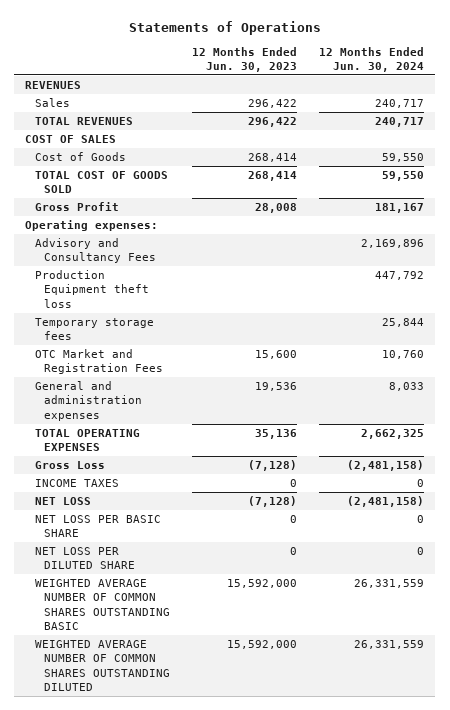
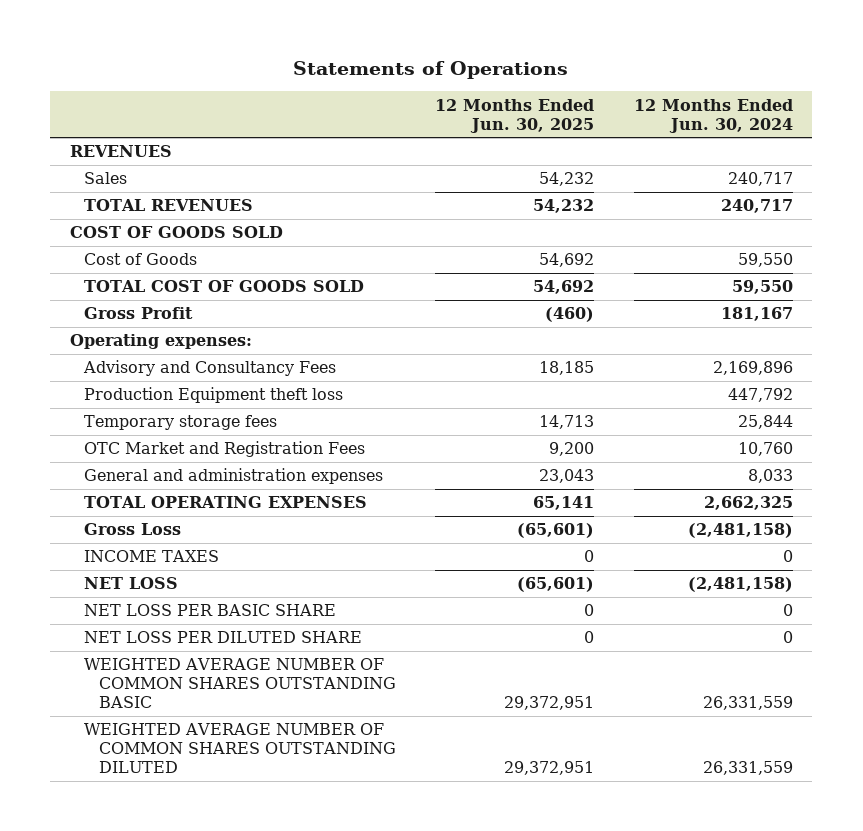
[192,46,298,73] 12 Months Ended Jun. 30, 2023 -> none
none -> [435,98,595,133] 12 Months Ended Jun. 30, 2025
[25,135,117,144] COST OF SALES -> [70,226,284,239] COST OF GOODS SOLD

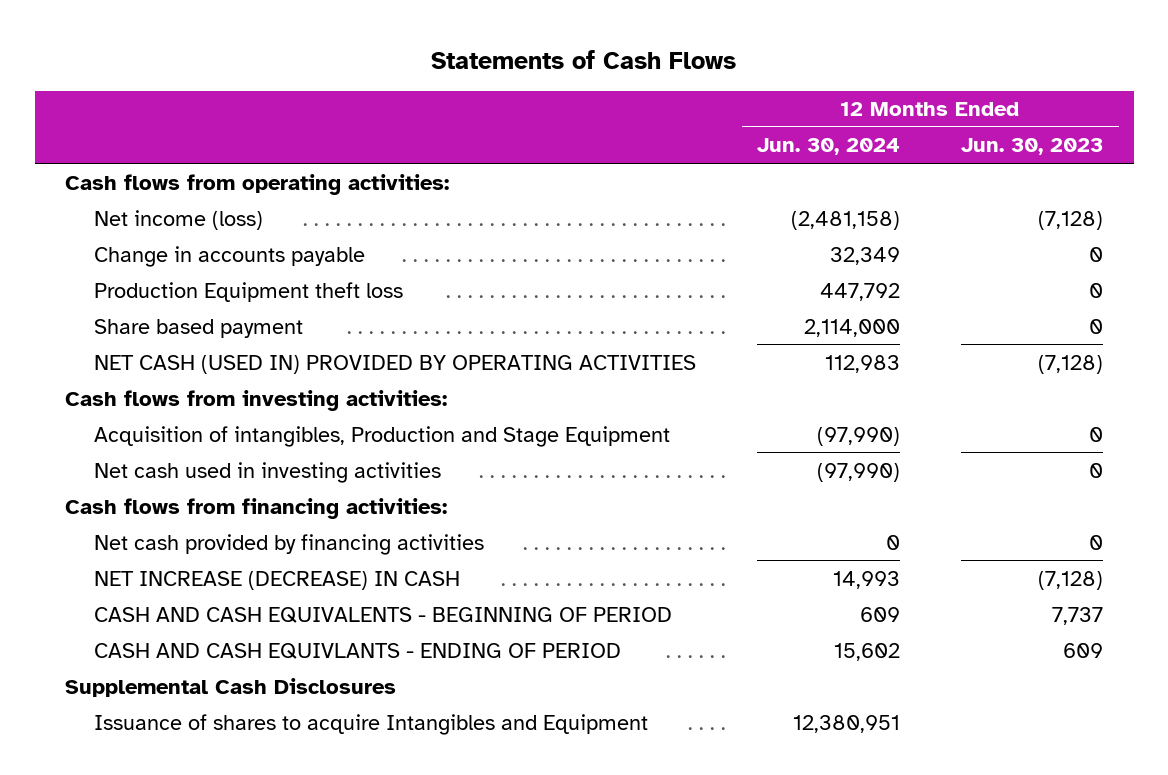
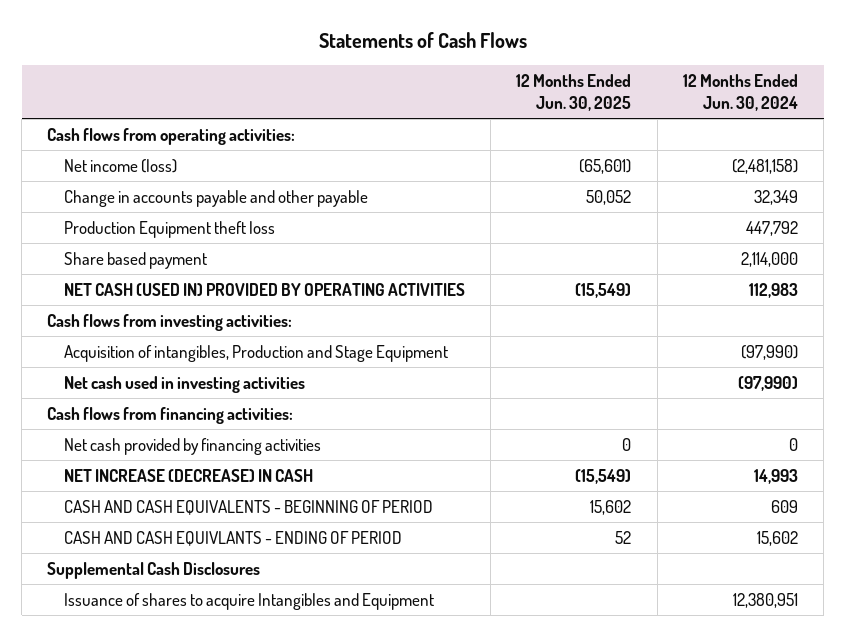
[961,138,1104,156] Jun. 30, 2023 -> none
none -> [516,74,632,111] 12 Months Ended Jun. 30, 2025
[93,245,365,267] Change in accounts payable -> [63,189,368,207] Change in accounts payable and other payable

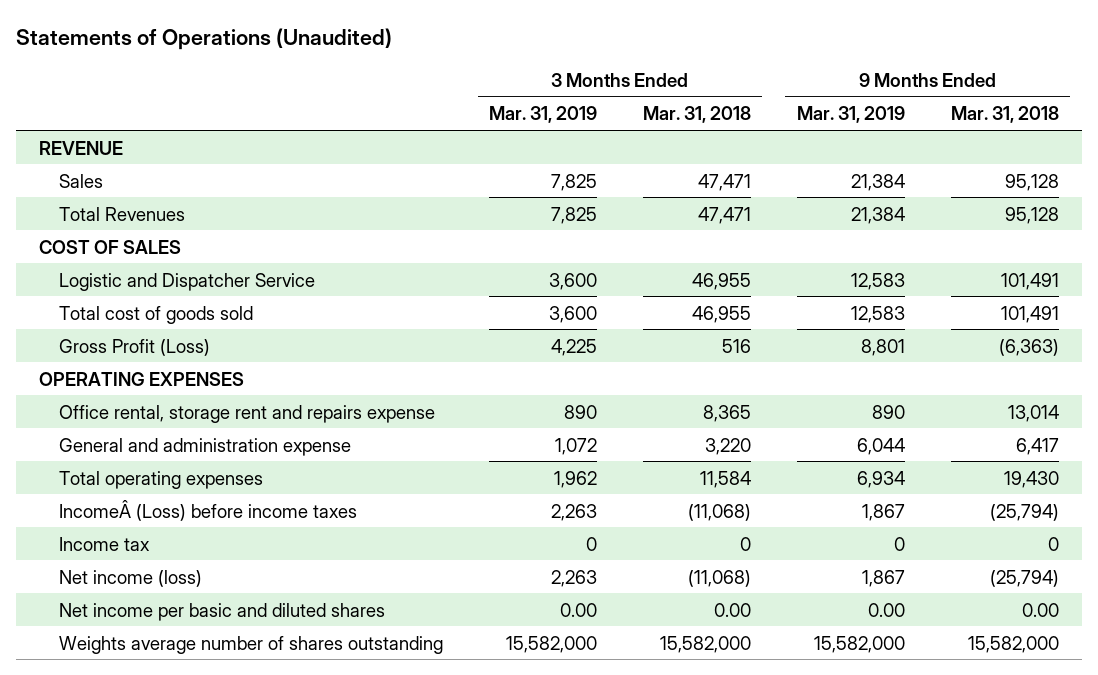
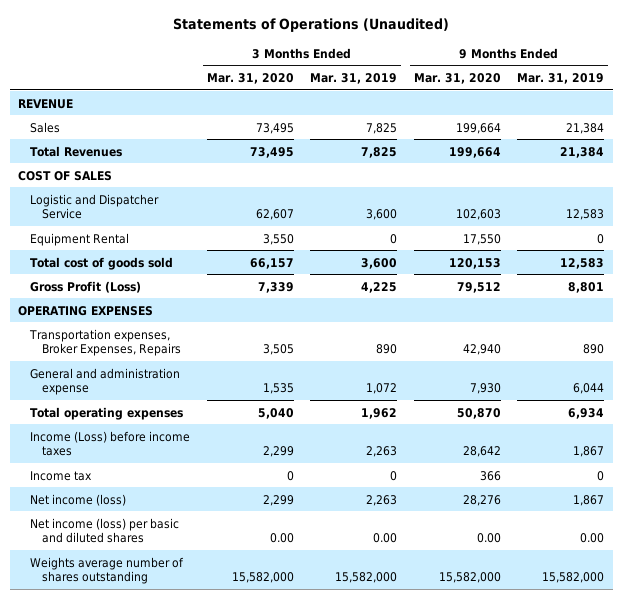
[643,106,752,124] Mar. 31, 2018 -> none
[950,106,1059,124] Mar. 31, 2018 -> none
none -> [206,73,294,85] Mar. 31, 2020
none -> [413,73,501,85] Mar. 31, 2020
none -> [30,232,130,246] Equipment Rental
[59,404,436,423] Office rental, storage rent and repairs expense -> [29,328,181,357] Transportation expenses, Broker Expenses, Repairs
[59,499,358,521] IncomeÂ (Loss) before income taxes -> [30,430,191,457] Income (Loss) before income taxes
[59,602,386,621] Net income per basic and diluted shares -> [30,517,180,544] Net income (loss) per basic and diluted shares

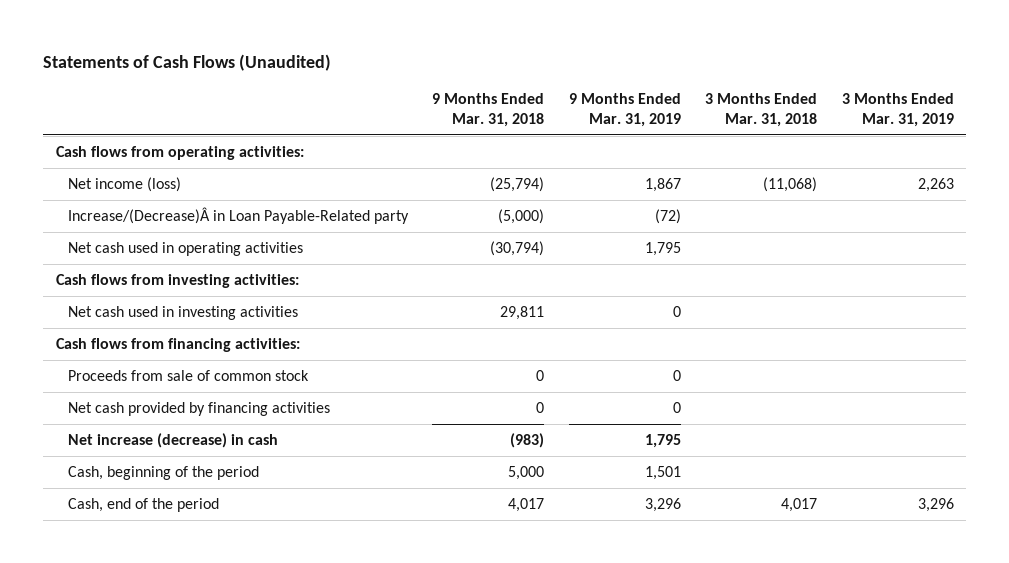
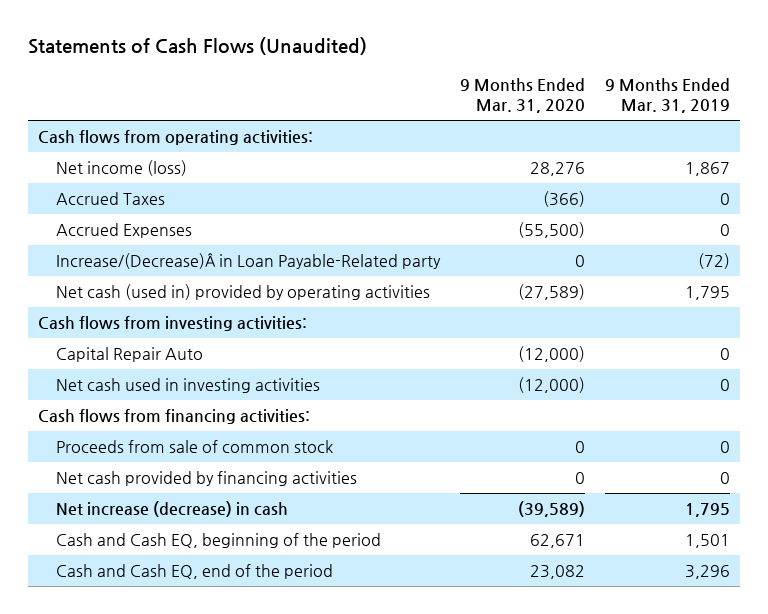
[432,93,545,127] 9 Months Ended Mar. 31, 2018 -> none
[705,93,818,127] 3 Months Ended Mar. 31, 2018 -> none
[841,93,954,127] 3 Months Ended Mar. 31, 2019 -> none
none -> [460,77,586,114] 9 Months Ended Mar. 31, 2020
none -> [56,192,166,206] Accrued Taxes
none -> [56,223,193,239] Accrued Expenses
[67,241,303,256] Net cash used in operating activities -> [56,284,431,301] Net cash (used in) provided by operating activities
none -> [56,347,204,363] Capital Repair Auto
[67,465,259,480] Cash, beginning of the period -> [56,533,382,549] Cash and Cash EQ, beginning of the period
[67,497,219,512] Cash, end of the period -> [56,564,334,580] Cash and Cash EQ, end of the period

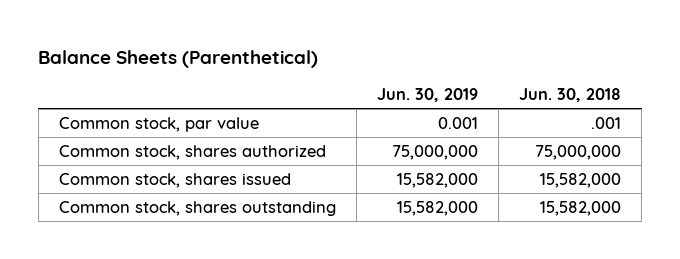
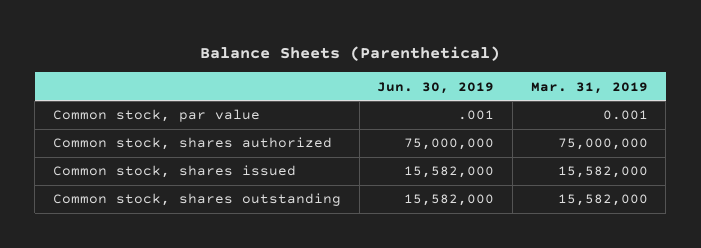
[519,87,622,102] Jun. 30, 2018 -> none
none -> [530,81,648,94] Mar. 31, 2019
[438,116,479,129] 0.001 -> [458,110,495,121] .001

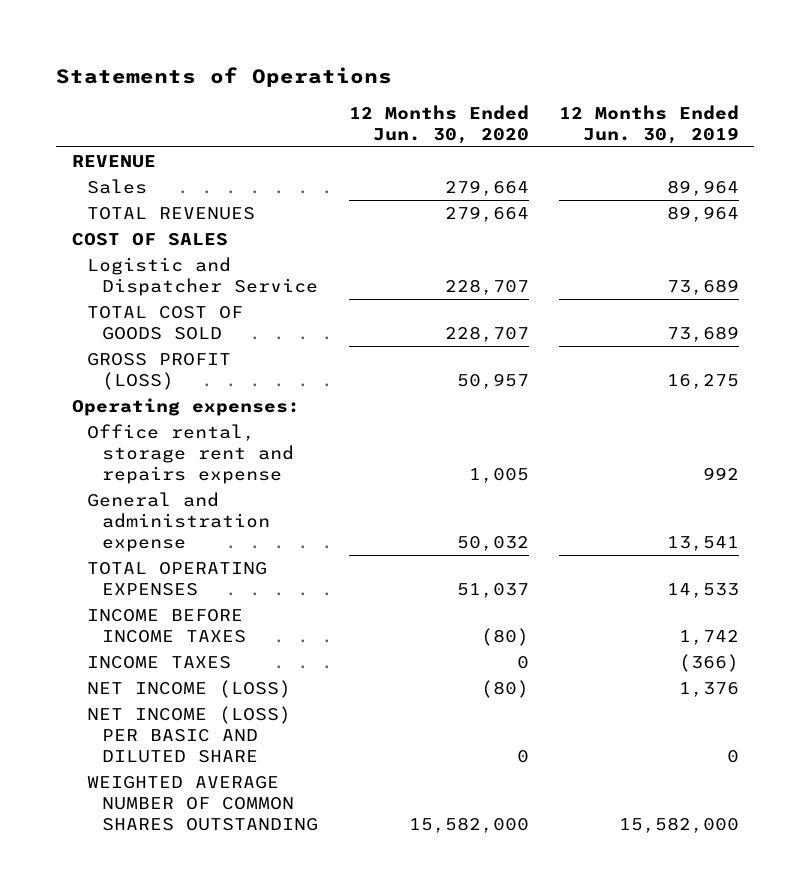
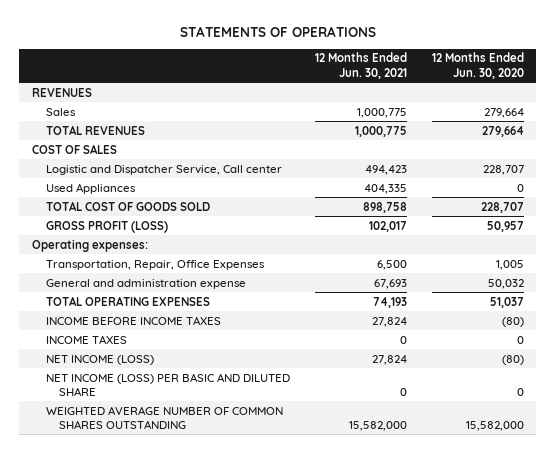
[56,66,393,87] Statements of Operations -> [179,26,376,38] STATEMENTS OF OPERATIONS
[559,104,740,144] 12 Months Ended Jun. 30, 2019 -> none
none -> [314,52,407,79] 12 Months Ended Jun. 30, 2021
[71,154,156,168] REVENUE -> [31,87,92,97] REVENUES
[86,256,319,296] Logistic and Dispatcher Service -> [45,164,282,175] Logistic and Dispatcher Service, Call center
none -> [45,182,136,194] Used Appliances
[86,423,295,484] Office rental, storage rent and repairs expense -> [45,259,265,270] Transportation, Repair, Office Expenses

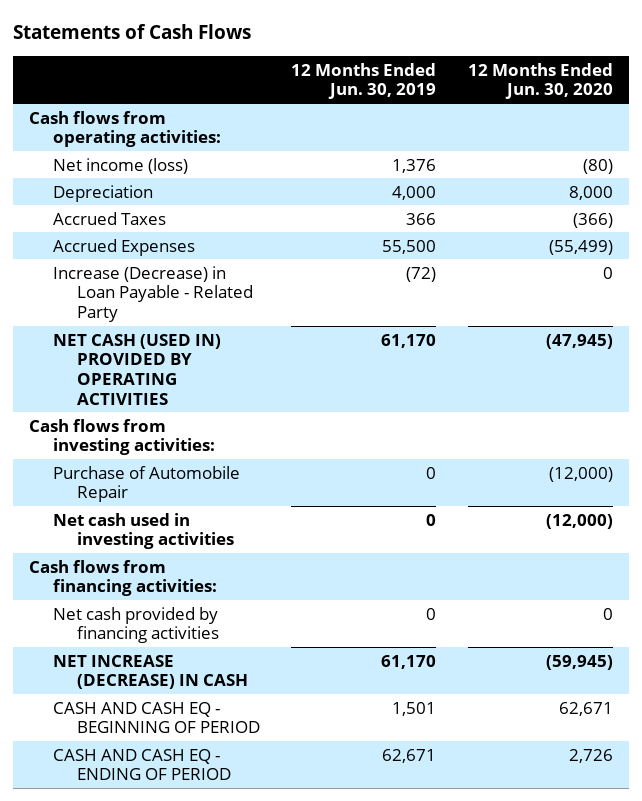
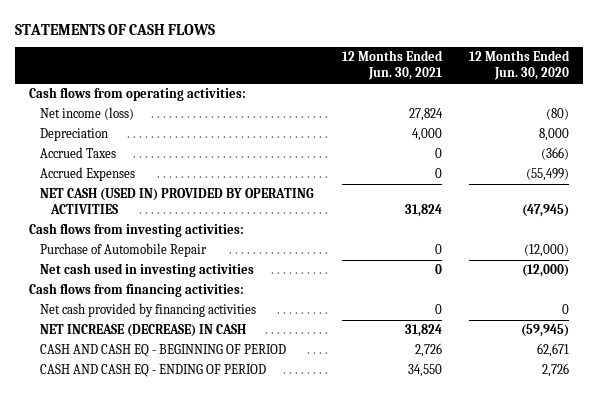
[13,24,252,40] Statements of Cash Flows -> [15,23,216,35] STATEMENTS OF CASH FLOWS
[291,62,437,100] 12 Months Ended Jun. 30, 2019 -> none
none -> [341,50,443,81] 12 Months Ended Jun. 30, 2021
[52,265,253,322] Increase (Decrease) in Loan Payable - Related Party -> none

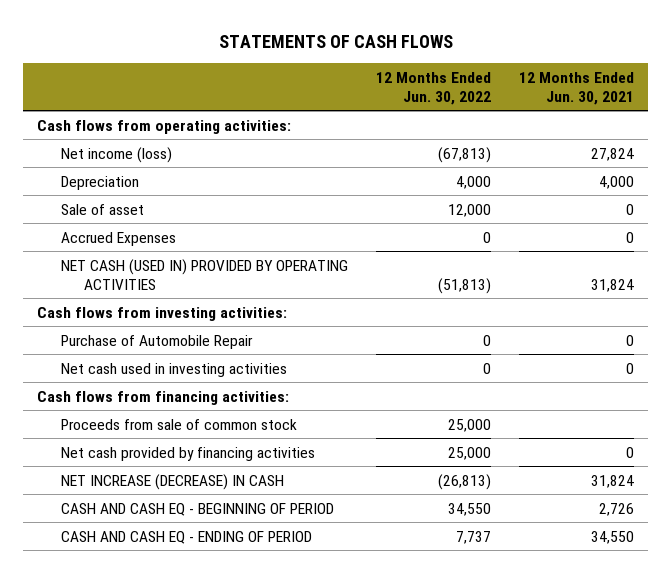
[469,50,571,81] 12 Months Ended Jun. 30, 2020 -> none
none -> [375,71,491,105] 12 Months Ended Jun. 30, 2022
[40,147,117,159] Accrued Taxes -> none
none -> [60,203,144,215] Sale of asset
none -> [60,418,297,430] Proceeds from sale of common stock

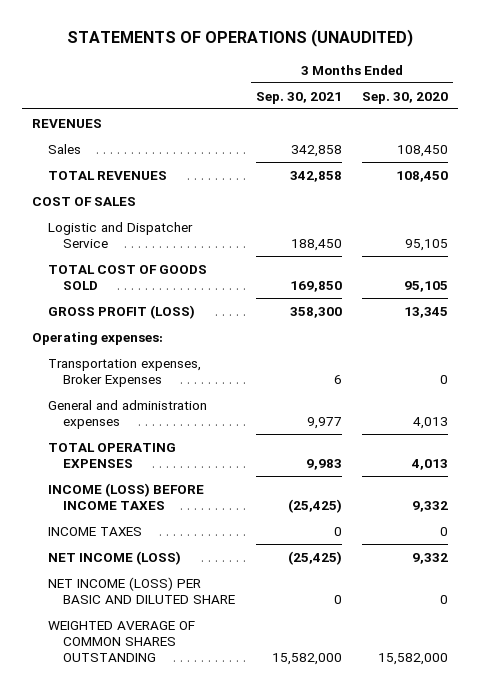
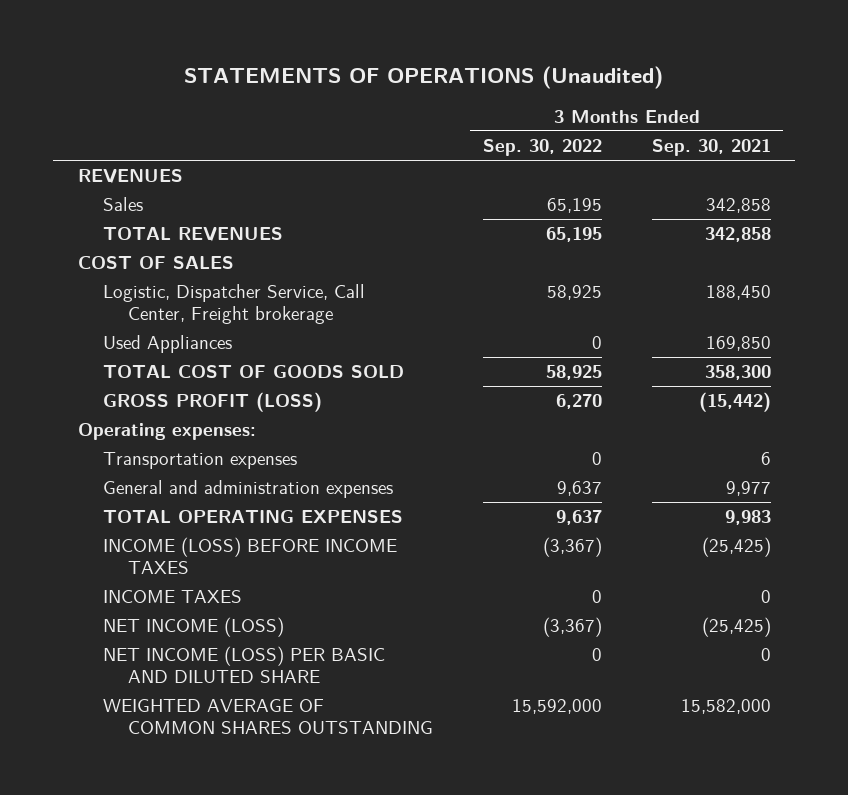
[67,29,414,48] STATEMENTS OF OPERATIONS (UNAUDITED) -> [184,65,664,89] STATEMENTS OF OPERATIONS (Unaudited)
[362,91,449,104] Sep. 30, 2020 -> none
none -> [482,139,602,157] Sep. 30, 2022
[47,221,193,248] Logistic and Dispatcher Service -> [102,284,365,325] Logistic, Dispatcher Service, Call Center, Freight brokerage
none -> [102,335,232,354] Used Appliances
[289,280,342,292] 169,850 -> [704,365,771,381] 358,300
[289,306,342,318] 358,300 -> [698,392,771,413] (15,442)
[47,358,201,387] Transportation expenses, Broker Expenses -> [102,452,297,470] Transportation expenses

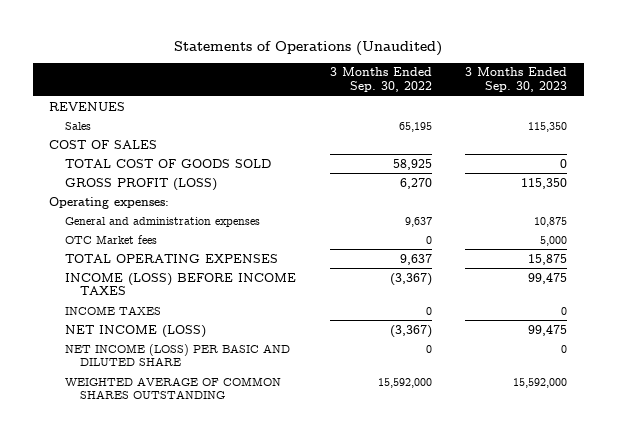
[184,65,664,89] STATEMENTS OF OPERATIONS (Unaudited) -> [174,40,443,56] Statements of Operations (Unaudited)
[651,139,771,157] Sep. 30, 2021 -> none
none -> [465,67,568,92] 3 Months Ended Sep. 30, 2023
[102,227,283,243] TOTAL REVENUES -> none
[102,284,365,325] Logistic, Dispatcher Service, Call Center, Freight brokerage -> none
[102,335,232,354] Used Appliances -> none
[102,452,297,470] Transportation expenses -> none
none -> [64,234,157,244] OTC Market fees

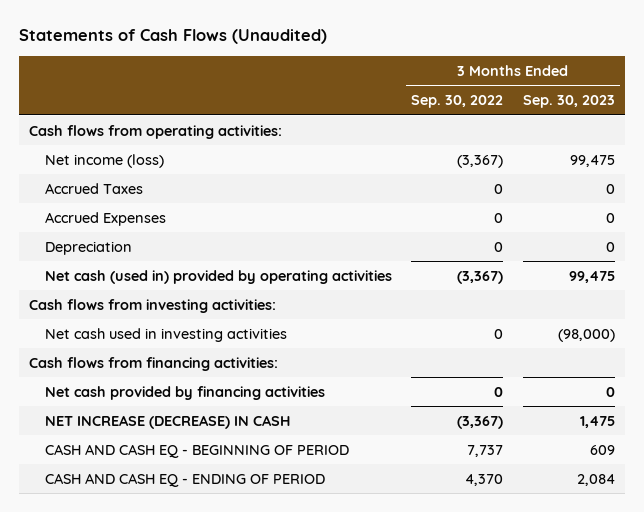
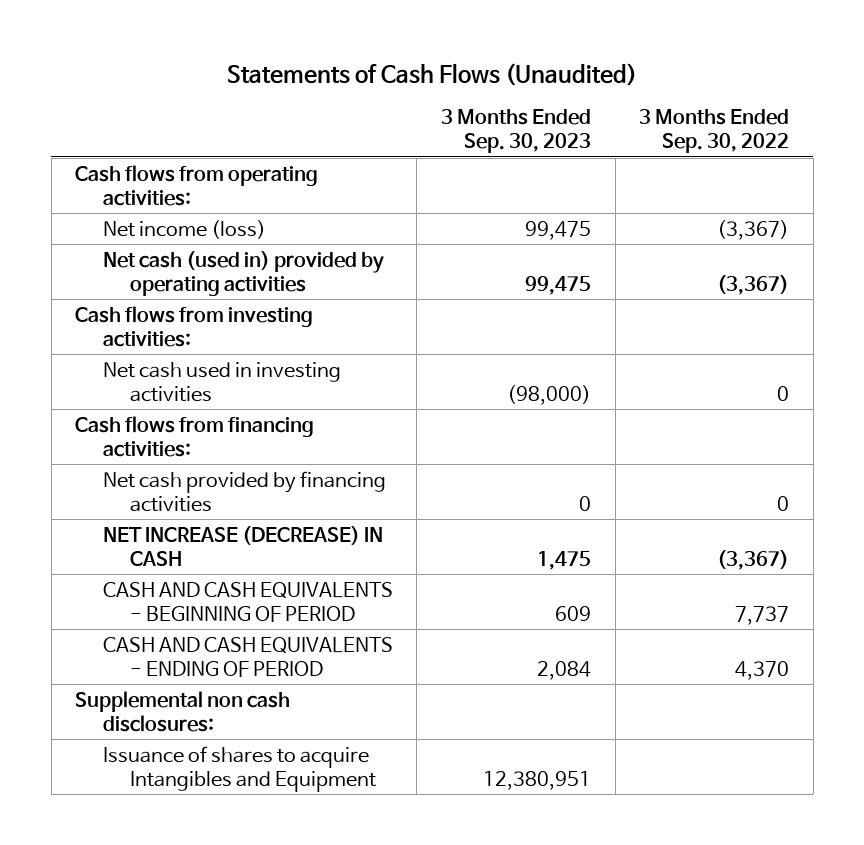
[44,182,143,194] Accrued Taxes -> none
[44,211,166,226] Accrued Expenses -> none
[44,240,132,255] Depreciation -> none
[44,443,349,458] CASH AND CASH EQ - BEGINNING OF PERIOD -> [102,581,393,622] CASH AND CASH EQUIVALENTS - BEGINNING OF PERIOD
[44,472,325,487] CASH AND CASH EQ - ENDING OF PERIOD -> [102,636,393,677] CASH AND CASH EQUIVALENTS - ENDING OF PERIOD
none -> [75,690,291,732] Supplemental non cash disclosures:
none -> [102,745,376,792] Issuance of shares to acquire Intangibles and Equipment

